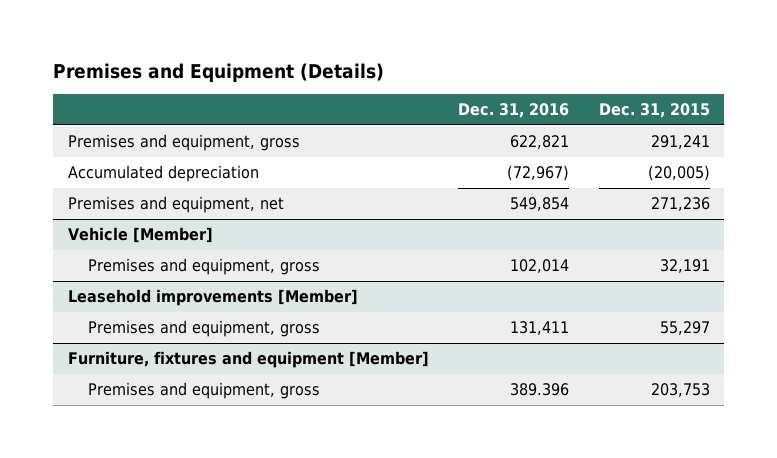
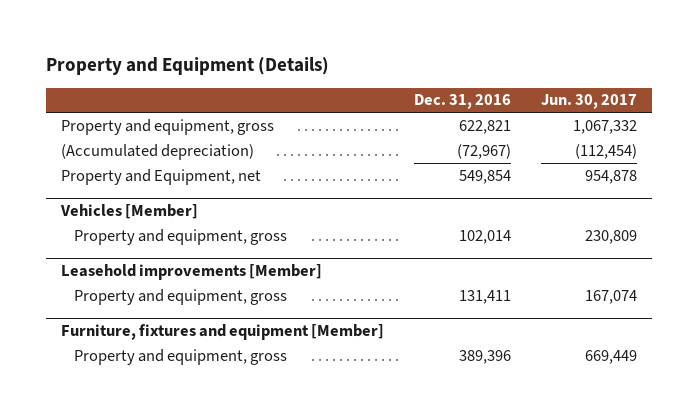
[52,62,384,82] Premises and Equipment (Details) -> [45,57,329,76] Property and Equipment (Details)
[598,103,710,119] Dec. 31, 2015 -> none
none -> [541,94,638,110] Jun. 30, 2017
[67,134,300,152] Premises and equipment, gross -> [60,118,274,135] Property and equipment, gross
[67,165,259,183] Accumulated depreciation -> [60,143,254,160] (Accumulated depreciation)
[67,196,284,214] Premises and equipment, net -> [60,168,261,185] Property and Equipment, net
[67,227,213,244] Vehicle [Member] -> [59,204,198,220] Vehicles [Member]
[87,258,320,276] Premises and equipment, gross -> [74,228,288,245] Property and equipment, gross
[87,320,320,338] Premises and equipment, gross -> [74,288,288,305] Property and equipment, gross
[87,382,320,400] Premises and equipment, gross -> [74,348,288,365] Property and equipment, gross
[510,383,570,397] 389.396 -> [459,349,512,364] 389,396

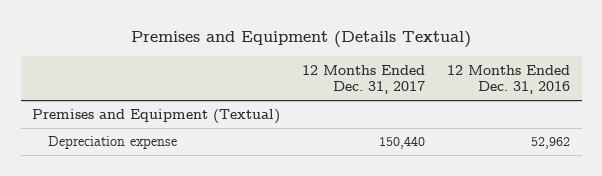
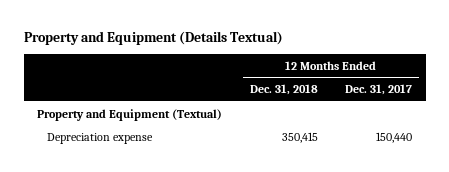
[131,31,472,49] Premises and Equipment (Details Textual) -> [23,31,283,46] Property and Equipment (Details Textual)
[447,64,571,95] 12 Months Ended Dec. 31, 2016 -> none
none -> [249,84,318,96] Dec. 31, 2018
[31,109,280,125] Premises and Equipment (Textual) -> [37,108,223,121] Property and Equipment (Textual)

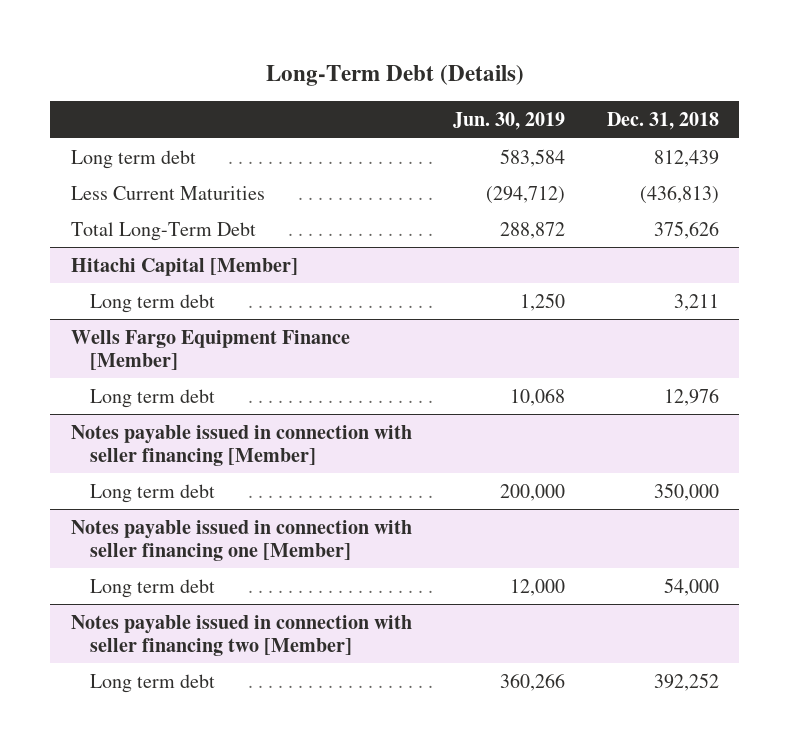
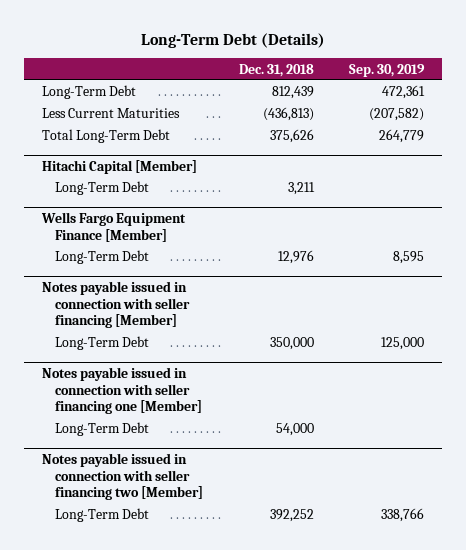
[453,112,566,131] Jun. 30, 2019 -> none
none -> [349,63,426,77] Sep. 30, 2019
[71,149,197,169] Long term debt -> [41,85,136,100] Long-Term Debt
[90,293,216,313] Long term debt -> [54,181,149,196] Long-Term Debt
[90,388,216,408] Long term debt -> [54,250,149,265] Long-Term Debt
[90,483,216,503] Long term debt -> [54,336,149,351] Long-Term Debt
[90,578,216,598] Long term debt -> [54,422,149,437] Long-Term Debt
[90,673,216,693] Long term debt -> [54,508,149,523] Long-Term Debt

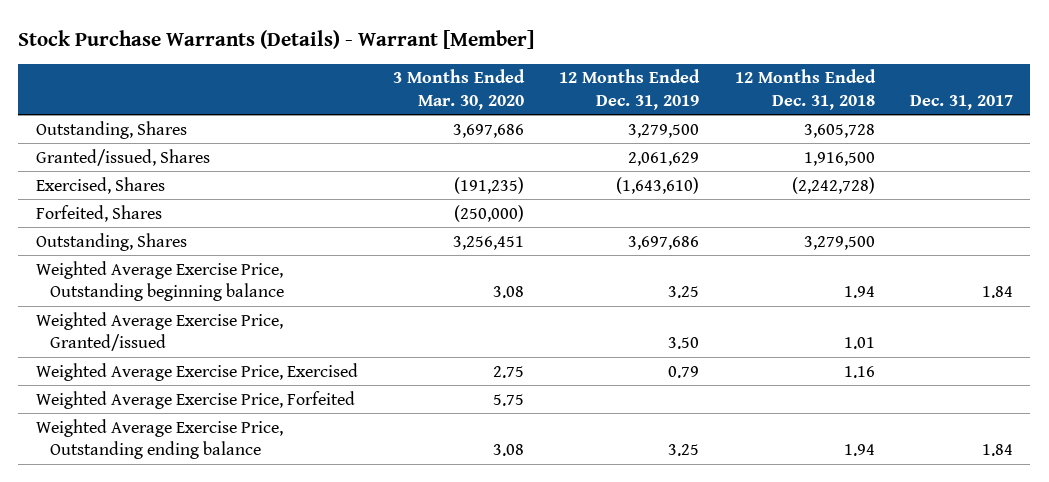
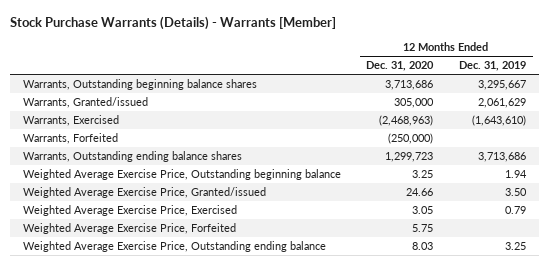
[18,29,535,49] Stock Purchase Warrants (Details) - Warrant [Member] -> [9,16,336,31] Stock Purchase Warrants (Details) - Warrants [Member]
[393,69,526,110] 3 Months Ended Mar. 30, 2020 -> none
[734,69,876,110] 12 Months Ended Dec. 31, 2018 -> none
[909,94,1013,110] Dec. 31, 2017 -> none
none -> [366,61,435,72] Dec. 31, 2020
[35,120,187,139] Outstanding, Shares -> none
[35,232,187,251] Outstanding, Shares -> none
none -> [22,78,257,90] Warrants, Outstanding beginning balance shares
[35,148,210,166] Granted/issued, Shares -> [22,96,148,108] Warrants, Granted/issued
[35,176,165,194] Exercised, Shares -> [22,114,119,126] Warrants, Exercised
[35,204,162,222] Forfeited, Shares -> [22,132,118,144] Warrants, Forfeited
none -> [22,150,242,162] Warrants, Outstanding ending balance shares
[668,286,700,299] 3.25 -> [505,169,528,178] 1.94

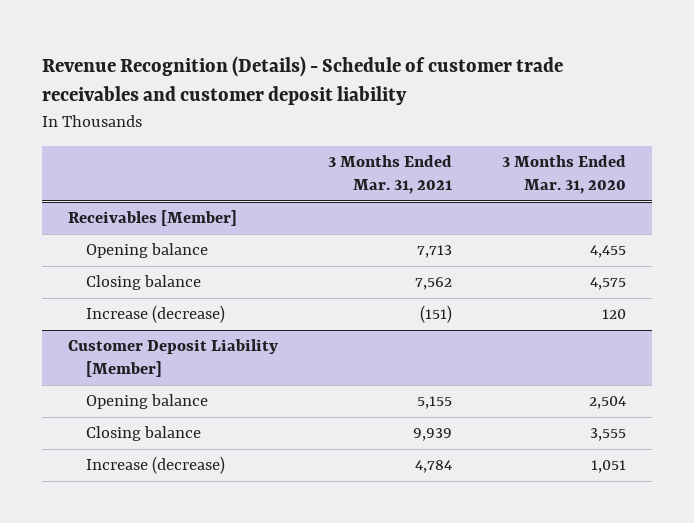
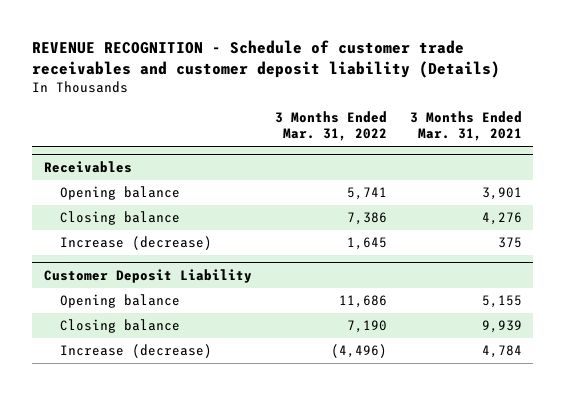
[42,55,564,106] Revenue Recognition (Details) - Schedule of customer trade receivables and customer deposit liability -> [32,39,501,78] REVENUE RECOGNITION - Schedule of customer trade receivables and customer deposit liability (Details)
[502,155,627,195] 3 Months Ended Mar. 31, 2020 -> none
none -> [274,111,387,142] 3 Months Ended Mar. 31, 2022
[67,210,237,227] Receivables [Member] -> [43,161,132,174] Receivables
[416,245,452,259] 7,713 -> [481,187,522,201] 3,901
[414,277,452,291] 7,562 -> [481,212,522,226] 4,276
[419,305,452,324] (151) -> [497,237,522,249] 375
[67,339,278,378] Customer Deposit Liability [Member] -> [43,269,252,284] Customer Deposit Liability

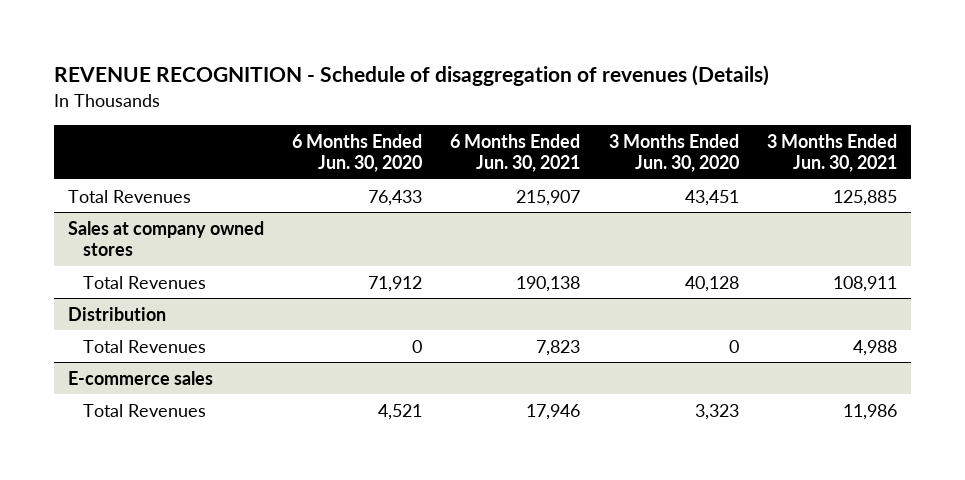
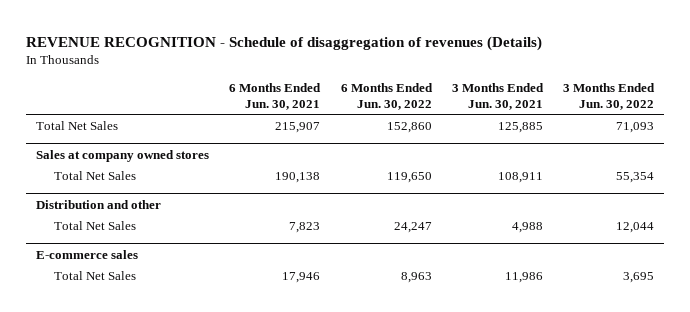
[292,133,423,173] 6 Months Ended Jun. 30, 2020 -> none
[608,133,739,173] 3 Months Ended Jun. 30, 2020 -> none
none -> [340,83,433,111] 6 Months Ended Jun. 30, 2022
none -> [563,83,656,111] 3 Months Ended Jun. 30, 2022
[68,189,192,203] Total Revenues -> [36,120,119,130] Total Net Sales
[68,306,167,321] Distribution -> none
[83,275,207,289] Total Revenues -> [54,170,137,180] Total Net Sales
none -> [36,199,162,209] Distribution and other
[83,339,207,353] Total Revenues -> [54,220,137,230] Total Net Sales
[83,403,207,417] Total Revenues -> [54,270,137,280] Total Net Sales

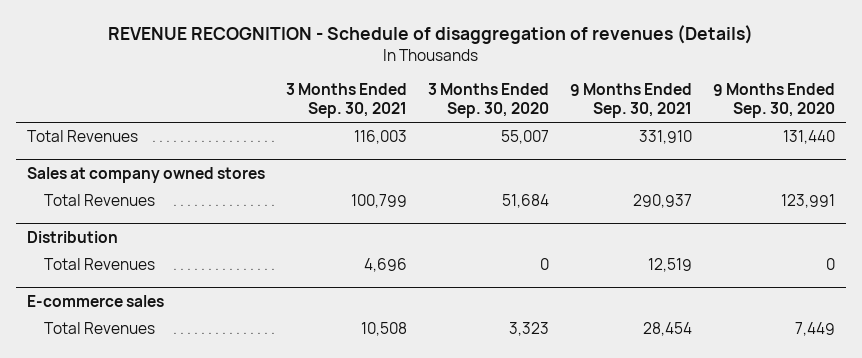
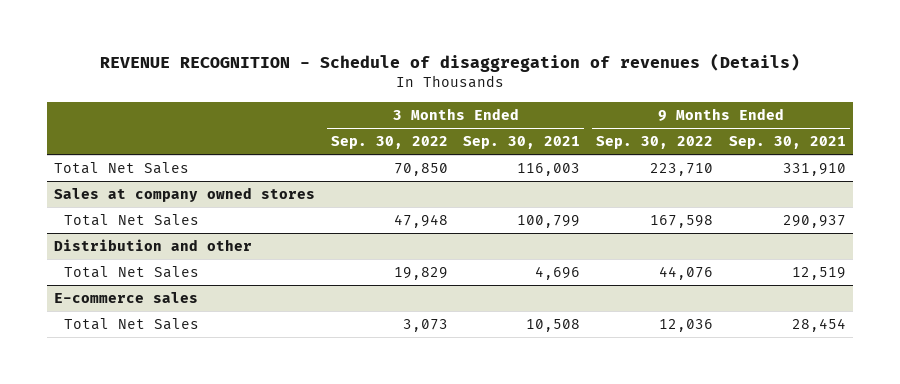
[428,83,550,119] 3 Months Ended Sep. 30, 2020 -> none
[713,83,836,119] 9 Months Ended Sep. 30, 2020 -> none
none -> [330,136,448,150] Sep. 30, 2022
none -> [596,136,714,150] Sep. 30, 2022
[26,130,138,143] Total Revenues -> [54,162,190,175] Total Net Sales
[26,230,118,243] Distribution -> none
[44,194,156,207] Total Revenues -> [64,214,200,227] Total Net Sales
none -> [54,239,253,252] Distribution and other
[44,258,156,271] Total Revenues -> [64,266,200,279] Total Net Sales
[44,322,156,335] Total Revenues -> [64,318,200,331] Total Net Sales

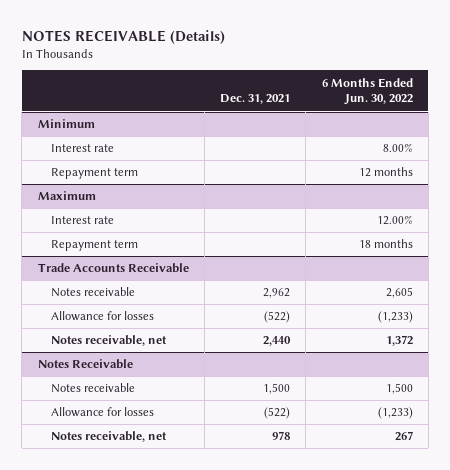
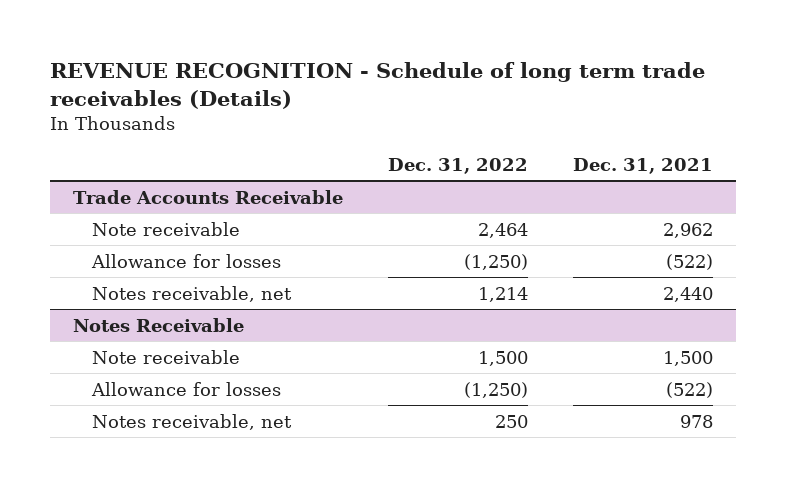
[21,30,225,45] NOTES RECEIVABLE (Details) -> [50,62,706,109] REVENUE RECOGNITION - Schedule of long term trade receivables (Details)
[321,77,413,106] 6 Months Ended Jun. 30, 2022 -> none
none -> [388,157,529,174] Dec. 31, 2022
[37,119,95,129] Minimum -> none
[51,144,115,153] Interest rate -> none
[51,168,139,180] Repayment term -> none
[37,191,96,201] Maximum -> none
[51,216,115,225] Interest rate -> none
[51,240,139,252] Repayment term -> none
[51,287,136,298] Notes receivable -> [92,221,241,236] Note receivable
[51,383,136,394] Notes receivable -> [92,349,241,364] Note receivable

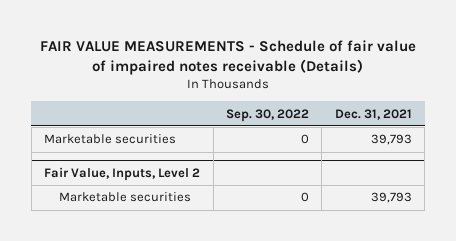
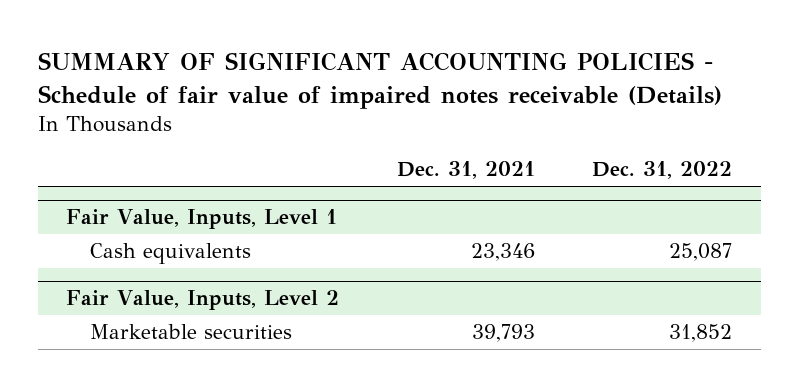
[39,40,416,76] FAIR VALUE MEASUREMENTS - Schedule of fair value of impaired notes receivable (Details) -> [37,52,722,109] SUMMARY OF SIGNIFICANT ACCOUNTING POLICIES - Schedule of fair value of impaired notes receivable (Details)
[225,108,309,122] Sep. 30, 2022 -> none
none -> [591,161,732,180] Dec. 31, 2022
[44,134,177,145] Marketable securities -> none
none -> [66,209,338,230] Fair Value, Inputs, Level 1
none -> [90,243,252,265] Cash equivalents

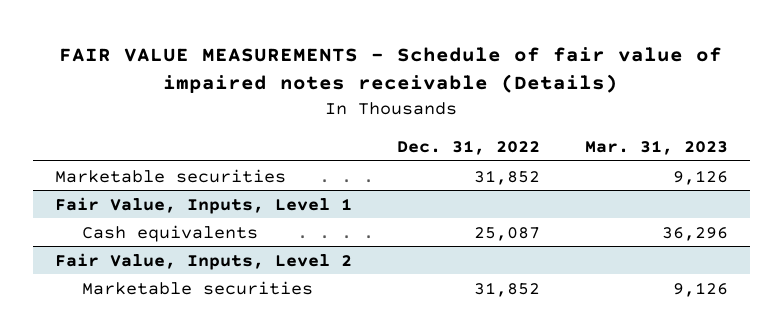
[37,52,722,109] SUMMARY OF SIGNIFICANT ACCOUNTING POLICIES - Schedule of fair value of impaired notes receivable (Details) -> [59,47,723,94] FAIR VALUE MEASUREMENTS - Schedule of fair value of impaired notes receivable (Details)
[396,161,535,180] Dec. 31, 2021 -> none
none -> [584,139,728,155] Mar. 31, 2023
none -> [55,168,287,183] Marketable securities

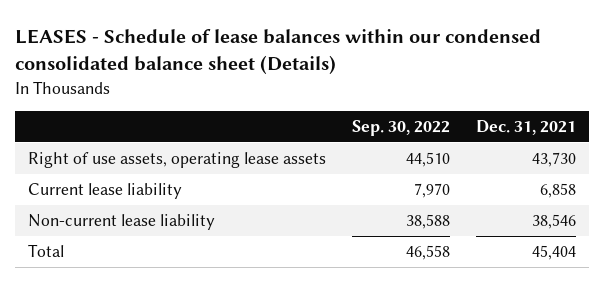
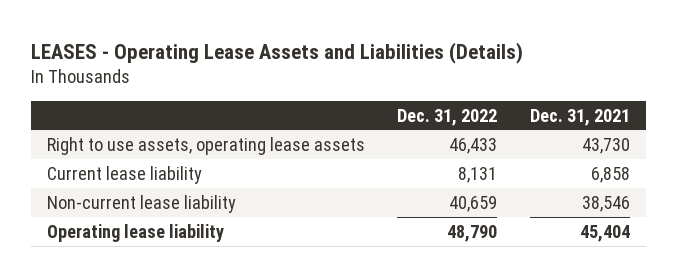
[15,28,542,75] LEASES - Schedule of lease balances within our condensed consolidated balance sheet (Details) -> [30,41,523,64] LEASES - Operating Lease Assets and Liabilities (Details)
[352,120,451,137] Sep. 30, 2022 -> none
none -> [397,108,498,126] Dec. 31, 2022
[28,151,327,168] Right of use assets, operating lease assets -> [47,136,366,155] Right to use assets, operating lease assets
[28,243,65,257] Total -> [47,223,225,242] Operating lease liability

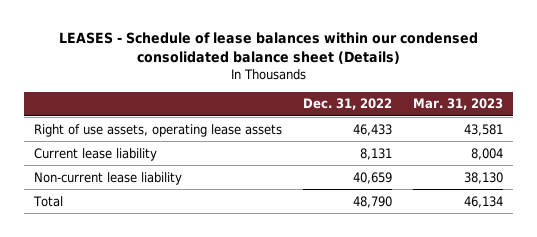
[30,41,523,64] LEASES - Operating Lease Assets and Liabilities (Details) -> [58,32,478,65] LEASES - Schedule of lease balances within our condensed consolidated balance sheet (Details)
[529,108,630,126] Dec. 31, 2021 -> none
none -> [412,98,503,111] Mar. 31, 2023
[47,136,366,155] Right to use assets, operating lease assets -> [34,123,283,137] Right of use assets, operating lease assets
[47,223,225,242] Operating lease liability -> [33,195,64,207] Total

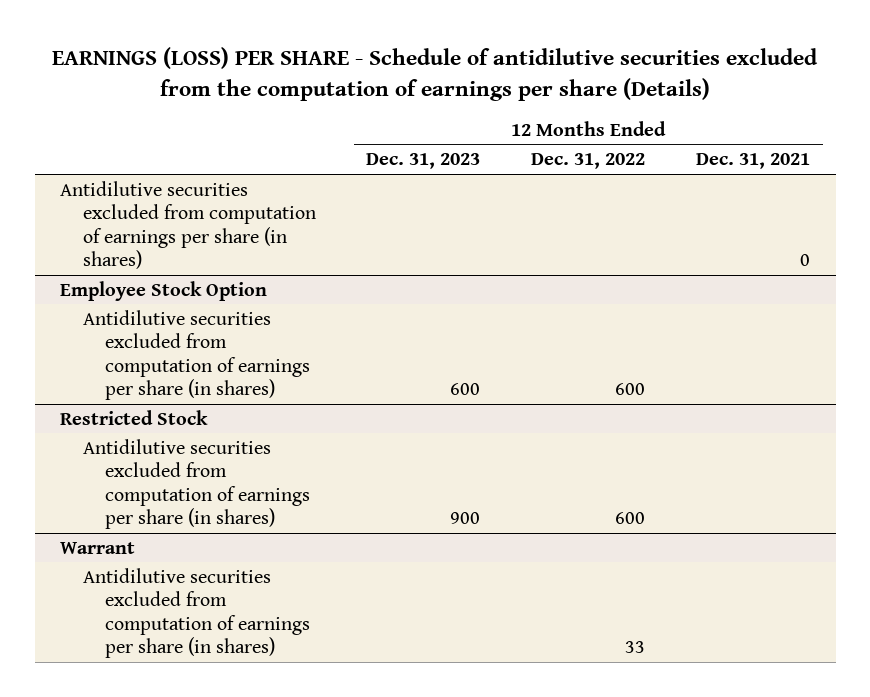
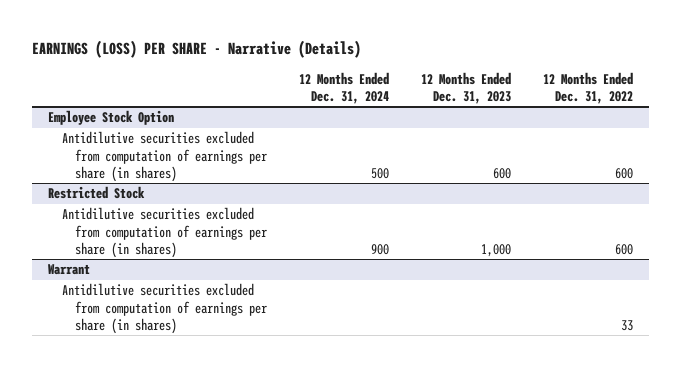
[52,47,819,101] EARNINGS (LOSS) PER SHARE - Schedule of antidilutive securities excluded from the computation of earnings per share (Details) -> [32,40,362,59] EARNINGS (LOSS) PER SHARE - Narrative (Details)
[696,153,811,170] Dec. 31, 2021 -> none
none -> [299,71,390,104] 12 Months Ended Dec. 31, 2024
[60,180,316,270] Antidilutive securities excluded from computation of earnings per share (in shares) -> none
[450,512,481,525] 900 -> [480,243,511,257] 1,000

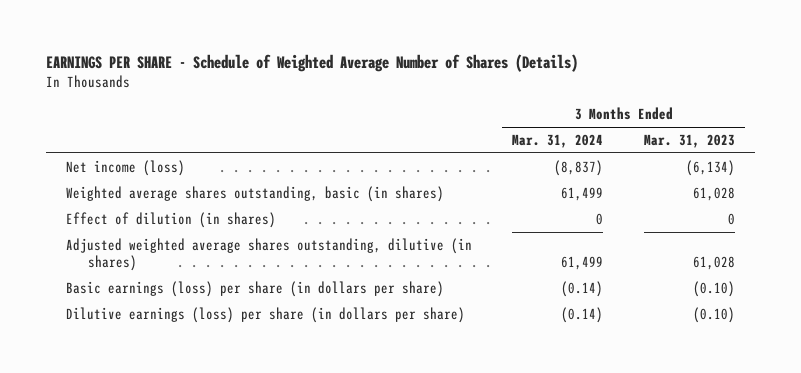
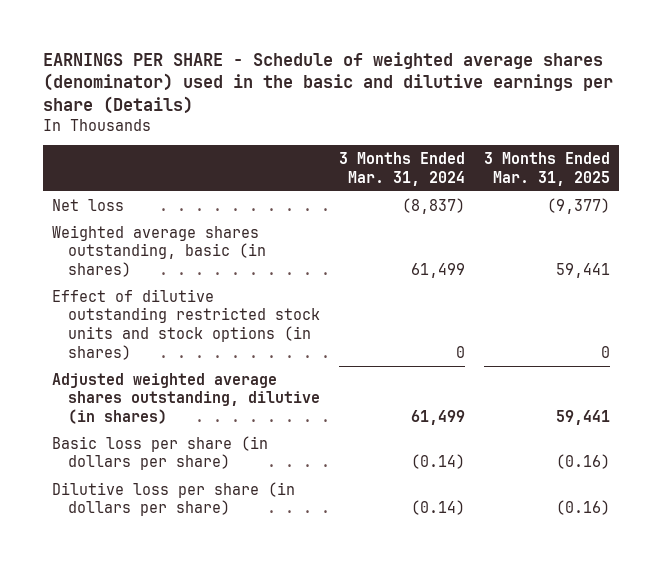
[45,53,578,72] EARNINGS PER SHARE - Schedule of Weighted Average Number of Shares (Details) -> [42,51,613,114] EARNINGS PER SHARE - Schedule of weighted average shares (denominator) used in the basic and dilutive earnings per share (Details)
[643,133,735,148] Mar. 31, 2023 -> none
none -> [483,151,610,186] 3 Months Ended Mar. 31, 2025
[65,159,185,176] Net income (loss) -> [52,198,125,211] Net loss
[65,211,276,228] Effect of dilution (in shares) -> [52,288,321,360] Effect of dilutive outstanding restricted stock units and stock options (in shares)
[65,280,444,297] Basic earnings (loss) per share (in dollars per share) -> [52,435,269,471] Basic loss per share (in dollars per share)
[65,306,465,323] Dilutive earnings (loss) per share (in dollars per share) -> [52,481,296,517] Dilutive loss per share (in dollars per share)

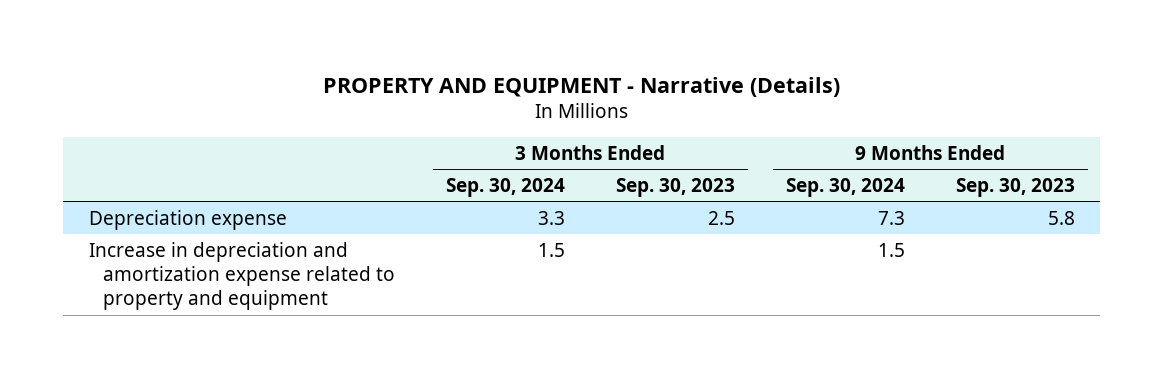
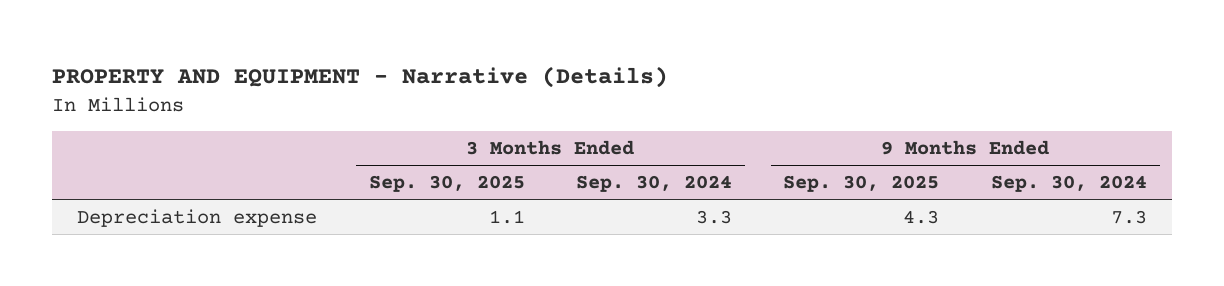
[615,177,735,197] Sep. 30, 2023 -> none
[955,177,1075,197] Sep. 30, 2023 -> none
none -> [368,175,525,193] Sep. 30, 2025
none -> [783,175,940,193] Sep. 30, 2025
[88,241,395,311] Increase in depreciation and amortization expense related to property and equipment -> none

